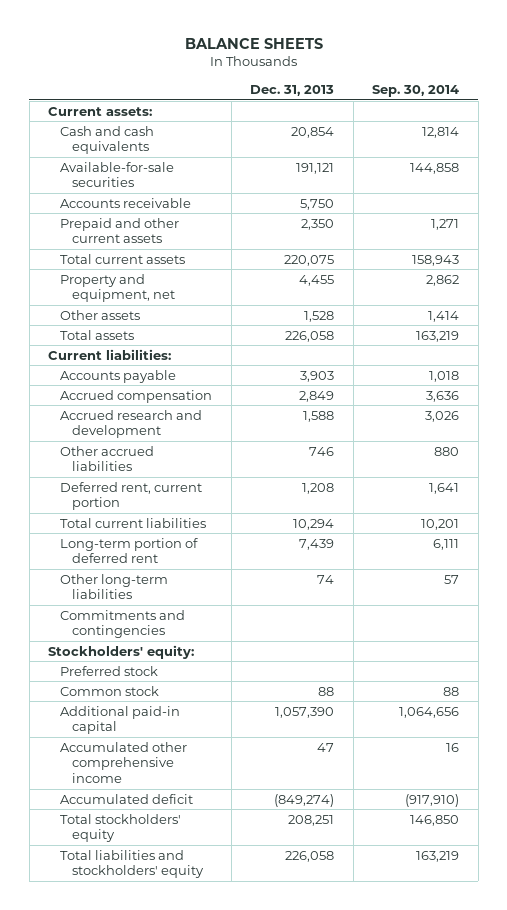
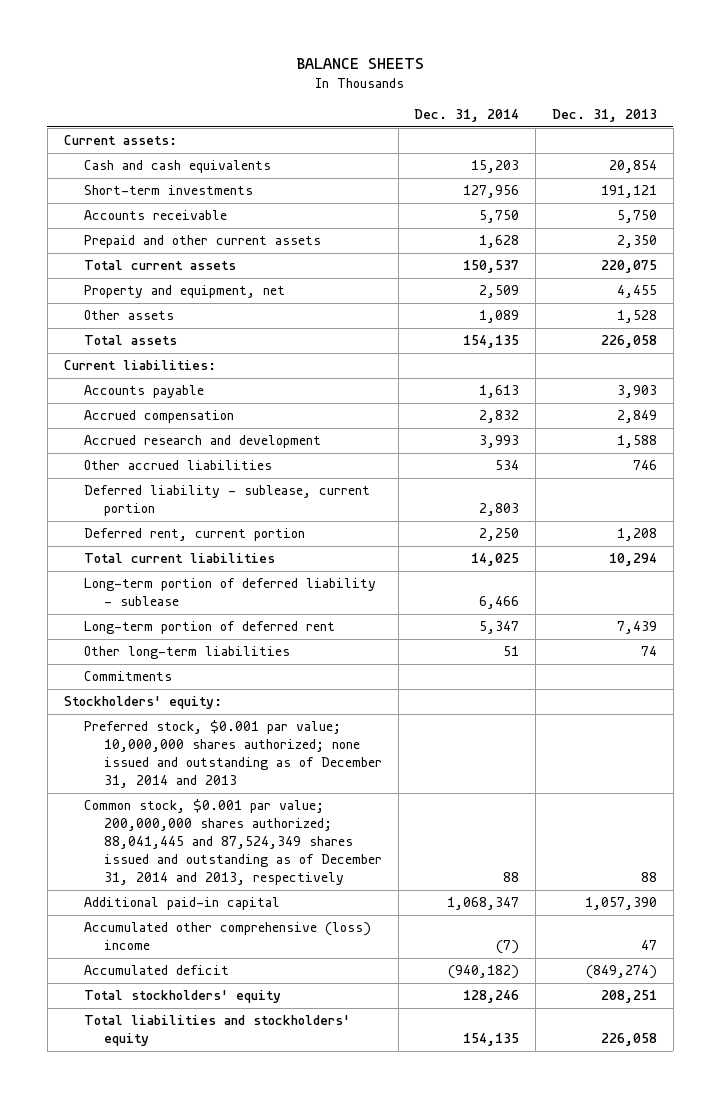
[372,84,460,97] Sep. 30, 2014 -> none
none -> [414,109,520,123] Dec. 31, 2014
[60,161,175,188] Available-for-sale securities -> [83,185,253,196] Short-term investments
none -> [83,485,370,517] Deferred liability - sublease, current portion
none -> [83,578,376,607] Long-term portion of deferred liability - sublease
[60,609,186,639] Commitments and contingencies -> [83,671,172,682] Commitments
[60,665,159,676] Preferred stock -> [83,720,382,789] Preferred stock, $0.001 par value; 10,000,000 shares authorized; none issued and outstanding as of December 31, 2014 and 2013
[60,685,160,696] Common stock -> [83,799,382,886] Common stock, $0.001 par value; 200,000,000 shares authorized; 88,041,445 and 87,524,349 shares issued and outstanding as of December 31, 2014 and 2013, respectively
[60,741,188,784] Accumulated other comprehensive income -> [83,922,371,951] Accumulated other comprehensive (loss) income

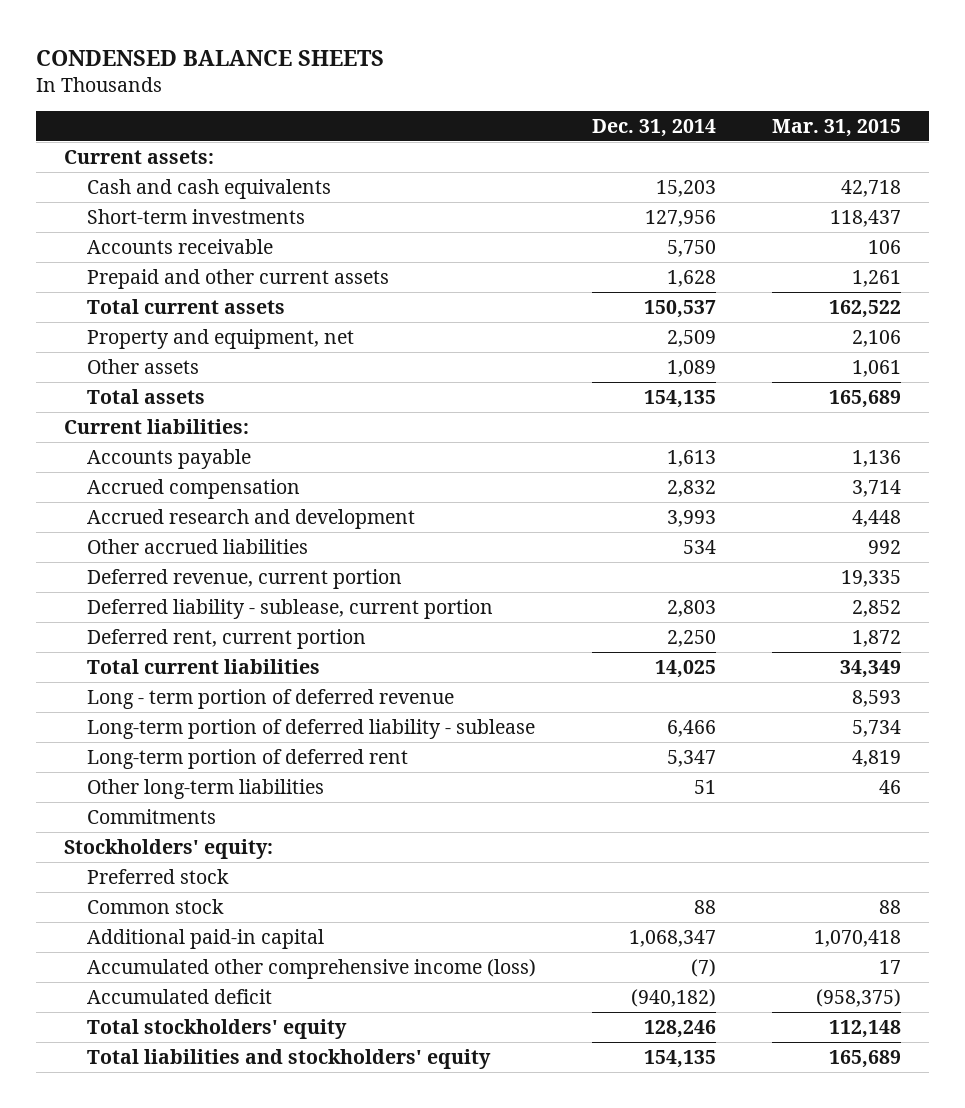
[296,58,425,70] BALANCE SHEETS -> [35,49,384,66] CONDENSED BALANCE SHEETS
[551,109,657,123] Dec. 31, 2013 -> none
none -> [772,118,902,137] Mar. 31, 2015
none -> [86,568,402,589] Deferred revenue, current portion
none -> [86,688,454,709] Long - term portion of deferred revenue
[83,720,382,789] Preferred stock, $0.001 par value; 10,000,000 shares authorized; none issued and outstanding as of December 31, 2014 and 2013 -> [86,868,229,884] Preferred stock
[83,799,382,886] Common stock, $0.001 par value; 200,000,000 shares authorized; 88,041,445 and 87,524,349 shares issued and outstanding as of December 31, 2014 and 2013, respectively -> [86,898,224,914] Common stock
[83,922,371,951] Accumulated other comprehensive (loss) income -> [86,958,536,979] Accumulated other comprehensive income (loss)

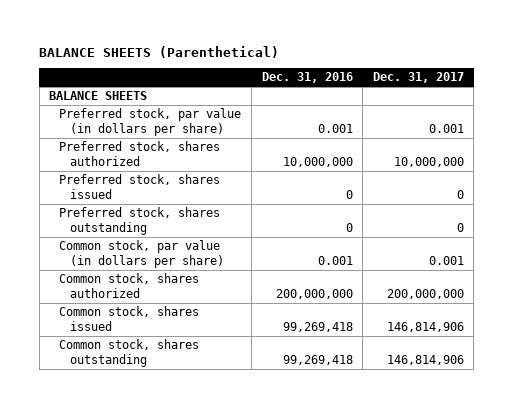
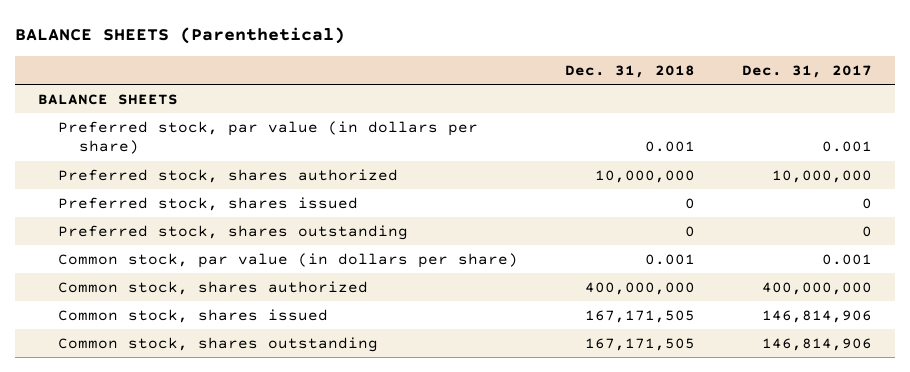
[261,72,353,84] Dec. 31, 2016 -> none
none -> [565,64,696,78] Dec. 31, 2018
[386,288,464,299] 200,000,000 -> [761,281,872,295] 400,000,000

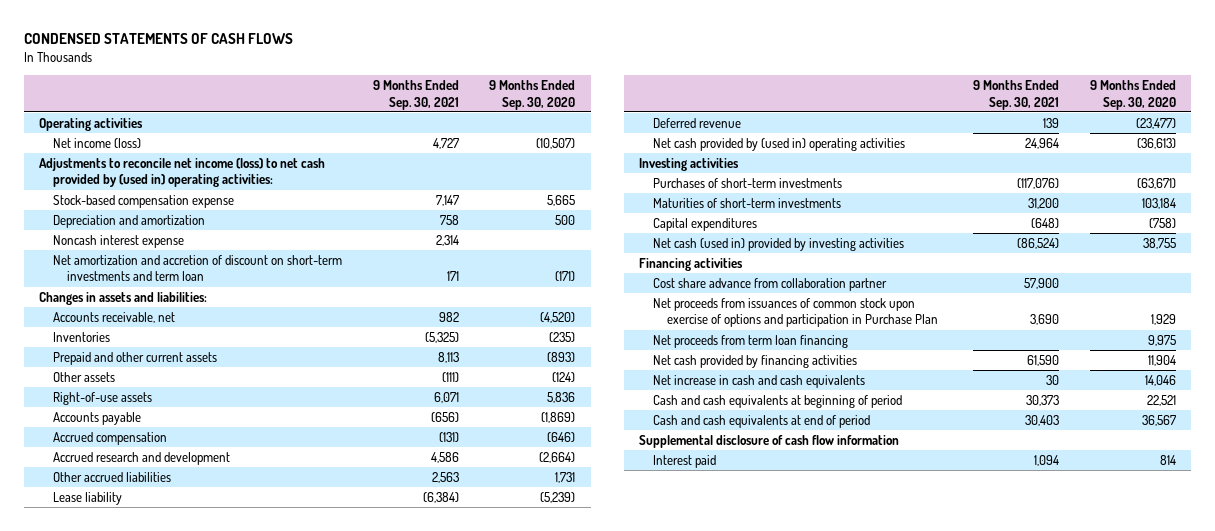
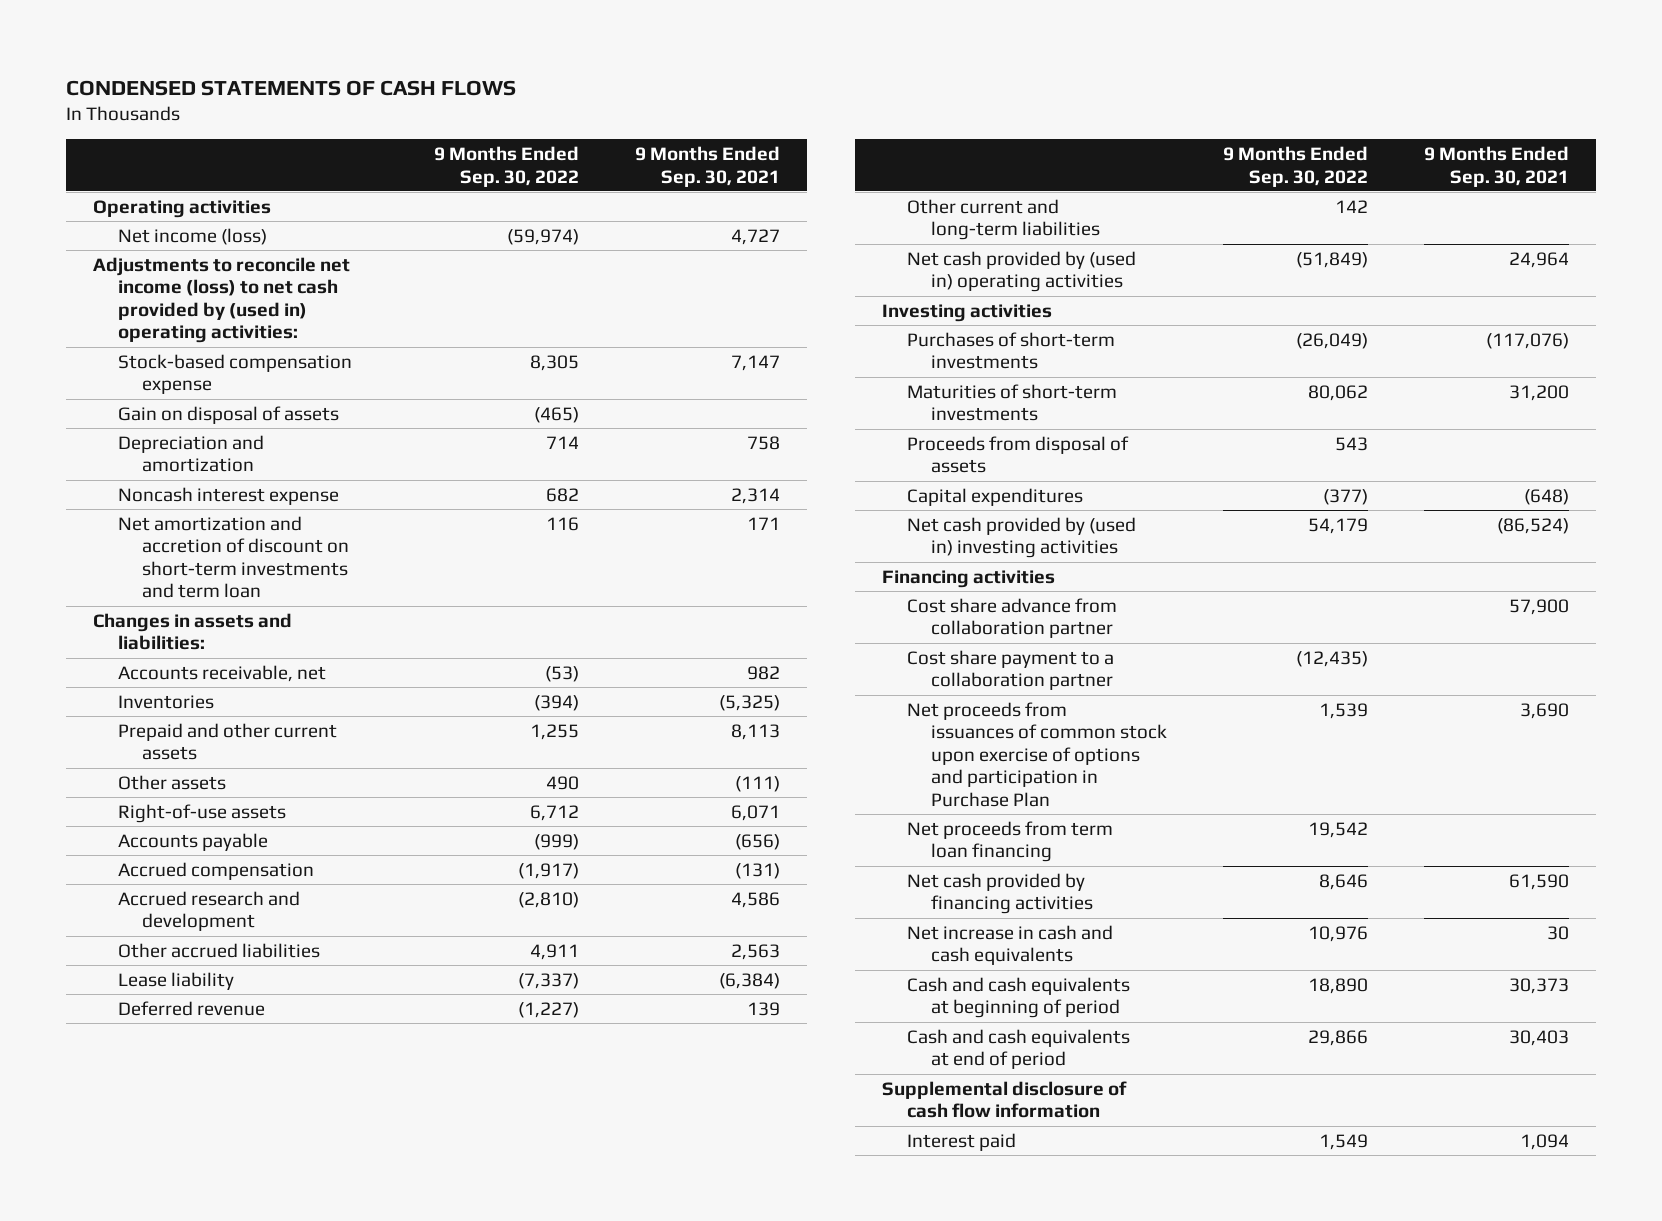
[489,80,576,110] 9 Months Ended Sep. 30, 2020 -> none
none -> [434,145,580,187] 9 Months Ended Sep. 30, 2022
none -> [117,405,339,424] Gain on disposal of assets
none -> [906,198,1101,241] Other current and long-term liabilities
none -> [906,435,1129,474] Proceeds from disposal of assets
[653,237,905,251] Net cash (used in) provided by investing activities -> [906,516,1136,559] Net cash provided by (used in) investing activities
none -> [906,649,1114,691] Cost share payment to a collaboration partner

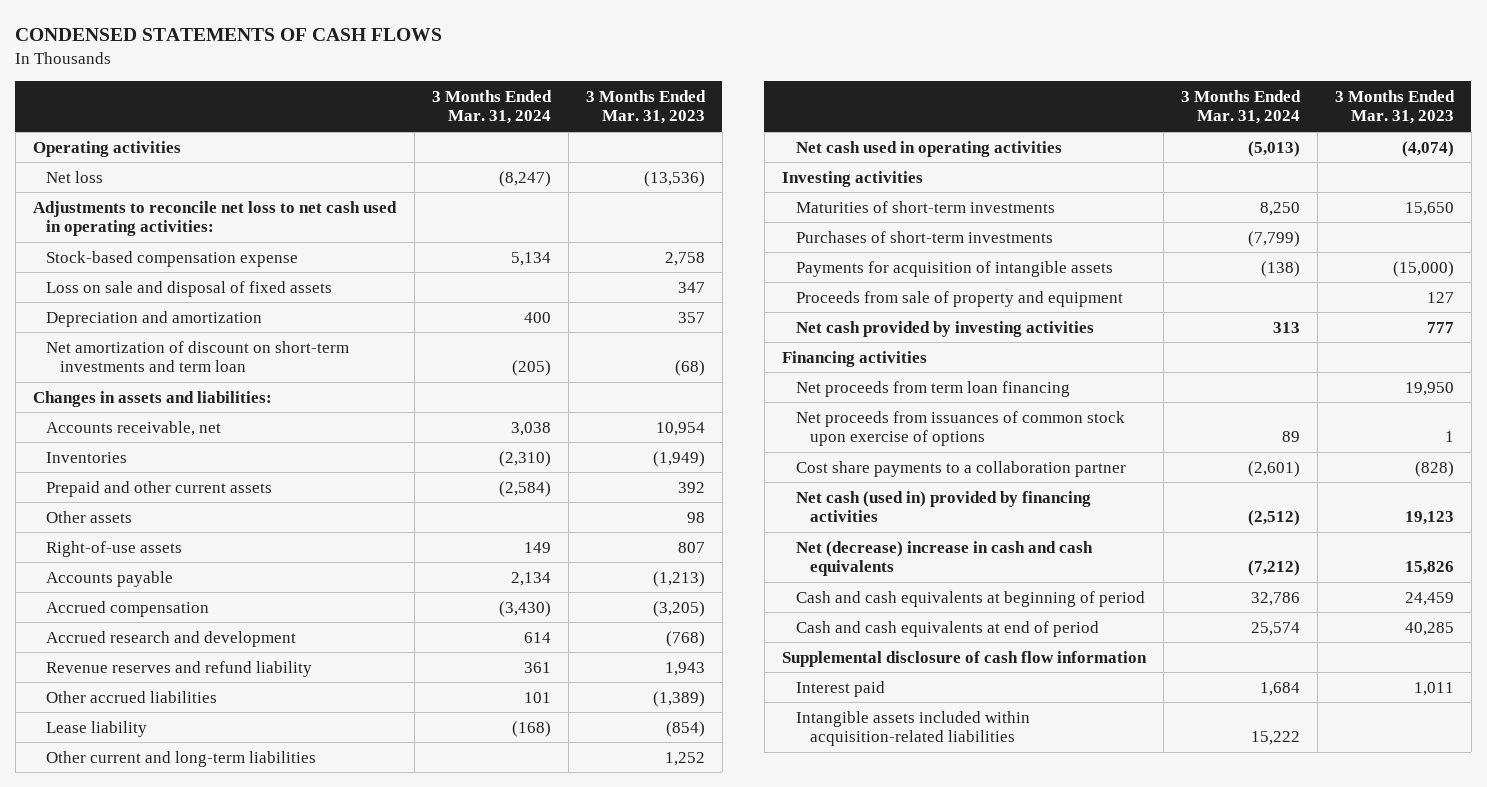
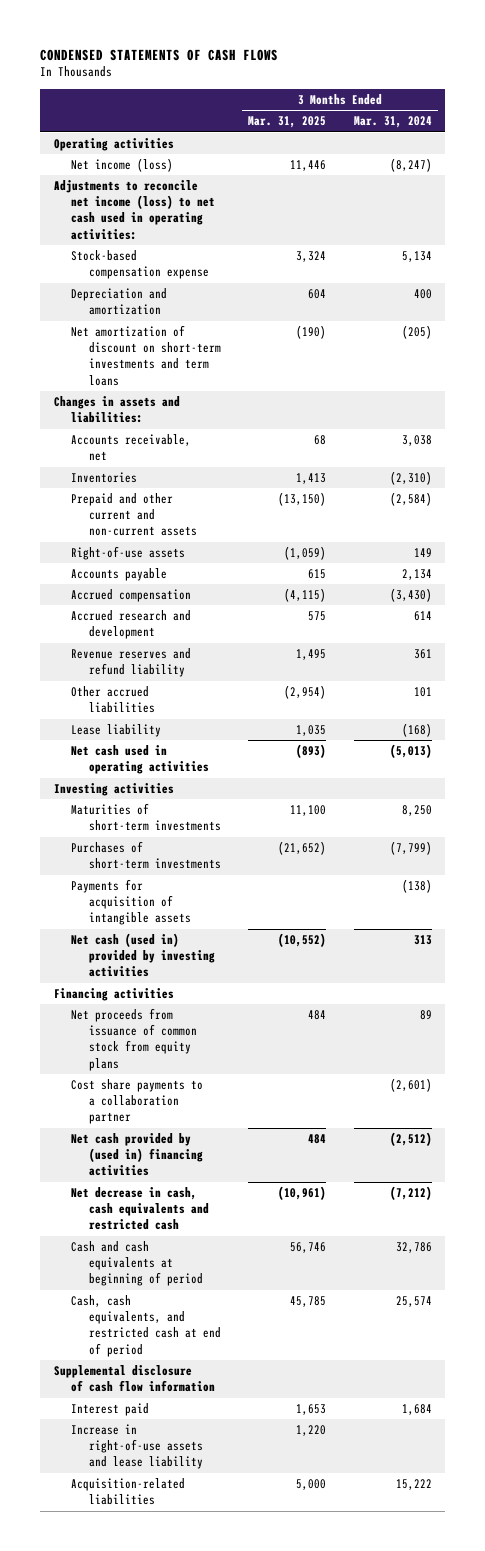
[585,89,706,125] 3 Months Ended Mar. 31, 2023 -> none
none -> [248,116,327,129] Mar. 31, 2025
[46,170,104,183] Net loss -> [71,158,174,173] Net income (loss)
[32,200,397,237] Adjustments to reconcile net loss to net cash used in operating activities: -> [53,180,216,240] Adjustments to reconcile net income (loss) to net cash used in operating activities:
[46,280,333,297] Loss on sale and disposal of fixed assets -> none
[46,340,350,373] Net amortization of discount on short-term investments and term loan -> [71,325,222,386] Net amortization of discount on short-term investments and term loans
[46,510,133,523] Other assets -> none
[46,480,273,497] Prepaid and other current assets -> [71,493,198,537] Prepaid and other current and non-current assets
[46,750,317,767] Other current and long-term liabilities -> none
[795,290,1123,307] Proceeds from sale of property and equipment -> none
[795,320,1094,337] Net cash provided by investing activities -> [71,933,216,978] Net cash (used in) provided by investing activities
[795,380,1070,397] Net proceeds from term loan financing -> none
[795,410,1125,447] Net proceeds from issuances of common stock upon exercise of options -> [71,1008,198,1071] Net proceeds from issuance of common stock from equity plans
[795,490,1091,523] Net cash (used in) provided by financing activities -> [71,1133,204,1177] Net cash provided by (used in) financing activities
[795,540,1093,577] Net (decrease) increase in cash and cash equivalents -> [71,1187,210,1231] Net decrease in cash, cash equivalents and restricted cash
[795,620,1099,637] Cash and cash equivalents at end of period -> [71,1295,222,1357] Cash, cash equivalents, and restricted cash at end of period
none -> [71,1424,204,1470] Increase in right-of-use assets and lease liability
[795,710,1030,747] Intangible assets included within acquisition-related liabilities -> [71,1478,186,1506] Acquisition-related liabilities

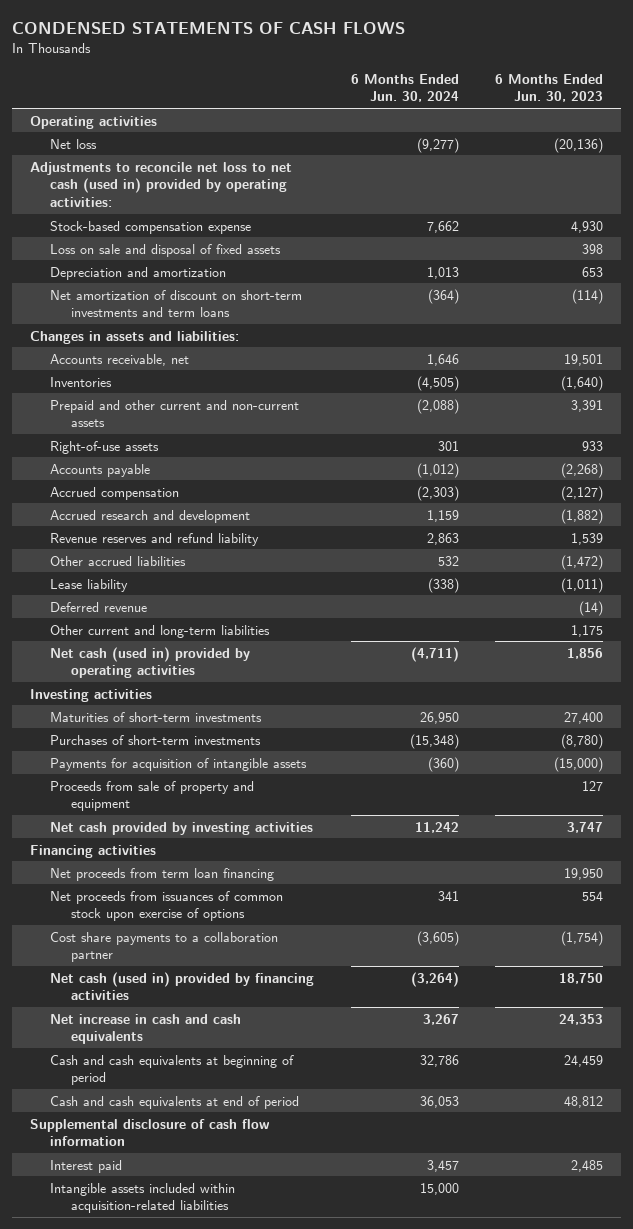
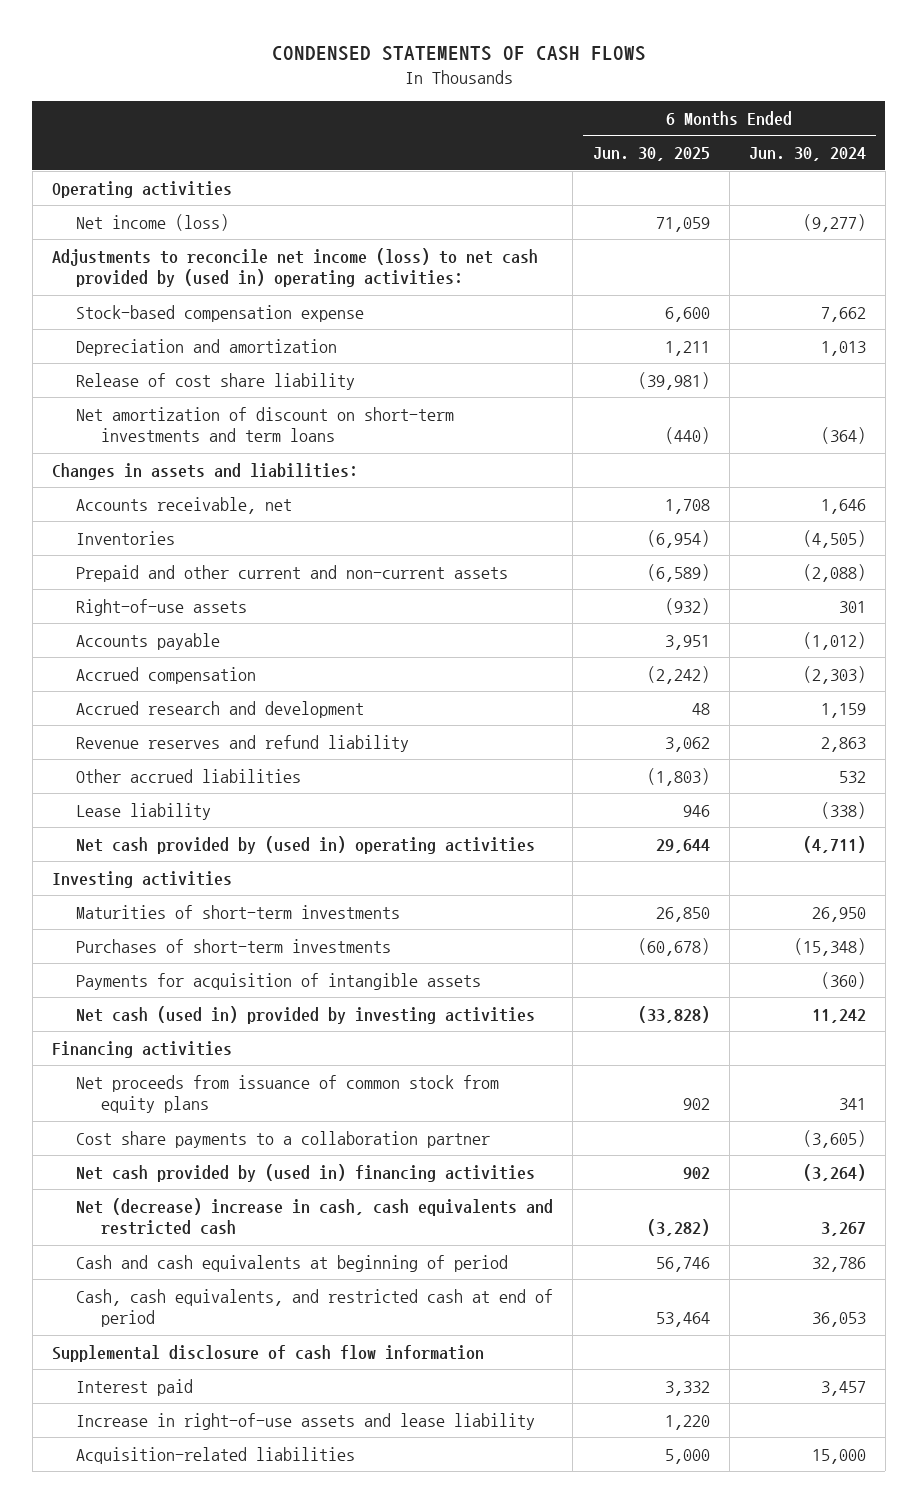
[495,73,604,103] 6 Months Ended Jun. 30, 2023 -> none
none -> [592,147,710,162] Jun. 30, 2025
[50,138,98,149] Net loss -> [76,213,230,231] Net income (loss)
[29,161,292,208] Adjustments to reconcile net loss to net cash (used in) provided by operating activities: -> [51,247,538,288] Adjustments to reconcile net income (loss) to net cash provided by (used in) operating activities:
[50,243,282,257] Loss on sale and disposal of fixed assets -> none
none -> [76,372,356,390] Release of cost share liability
[50,601,148,612] Deferred revenue -> none
[50,624,271,638] Other current and long-term liabilities -> none
[50,646,251,679] Net cash (used in) provided by operating activities -> [76,835,536,854] Net cash provided by (used in) operating activities
[50,780,255,812] Proceeds from sale of property and equipment -> none
[50,821,314,835] Net cash provided by investing activities -> [76,1005,536,1024] Net cash (used in) provided by investing activities
[50,867,275,881] Net proceeds from term loan financing -> none
[50,890,284,922] Net proceeds from issuances of common stock upon exercise of options -> [76,1074,500,1114] Net proceeds from issuance of common stock from equity plans
[50,971,315,1001] Net cash (used in) provided by financing activities -> [76,1163,536,1182] Net cash provided by (used in) financing activities
[50,1013,242,1045] Net increase in cash and cash equivalents -> [76,1197,554,1236] Net (decrease) increase in cash, cash equivalents and restricted cash
[50,1095,300,1109] Cash and cash equivalents at end of period -> [76,1288,554,1328] Cash, cash equivalents, and restricted cash at end of period
[50,1182,236,1214] Intangible assets included within acquisition-related liabilities -> none
none -> [76,1412,536,1430] Increase in right-of-use assets and lease liability
none -> [76,1446,356,1464] Acquisition-related liabilities

